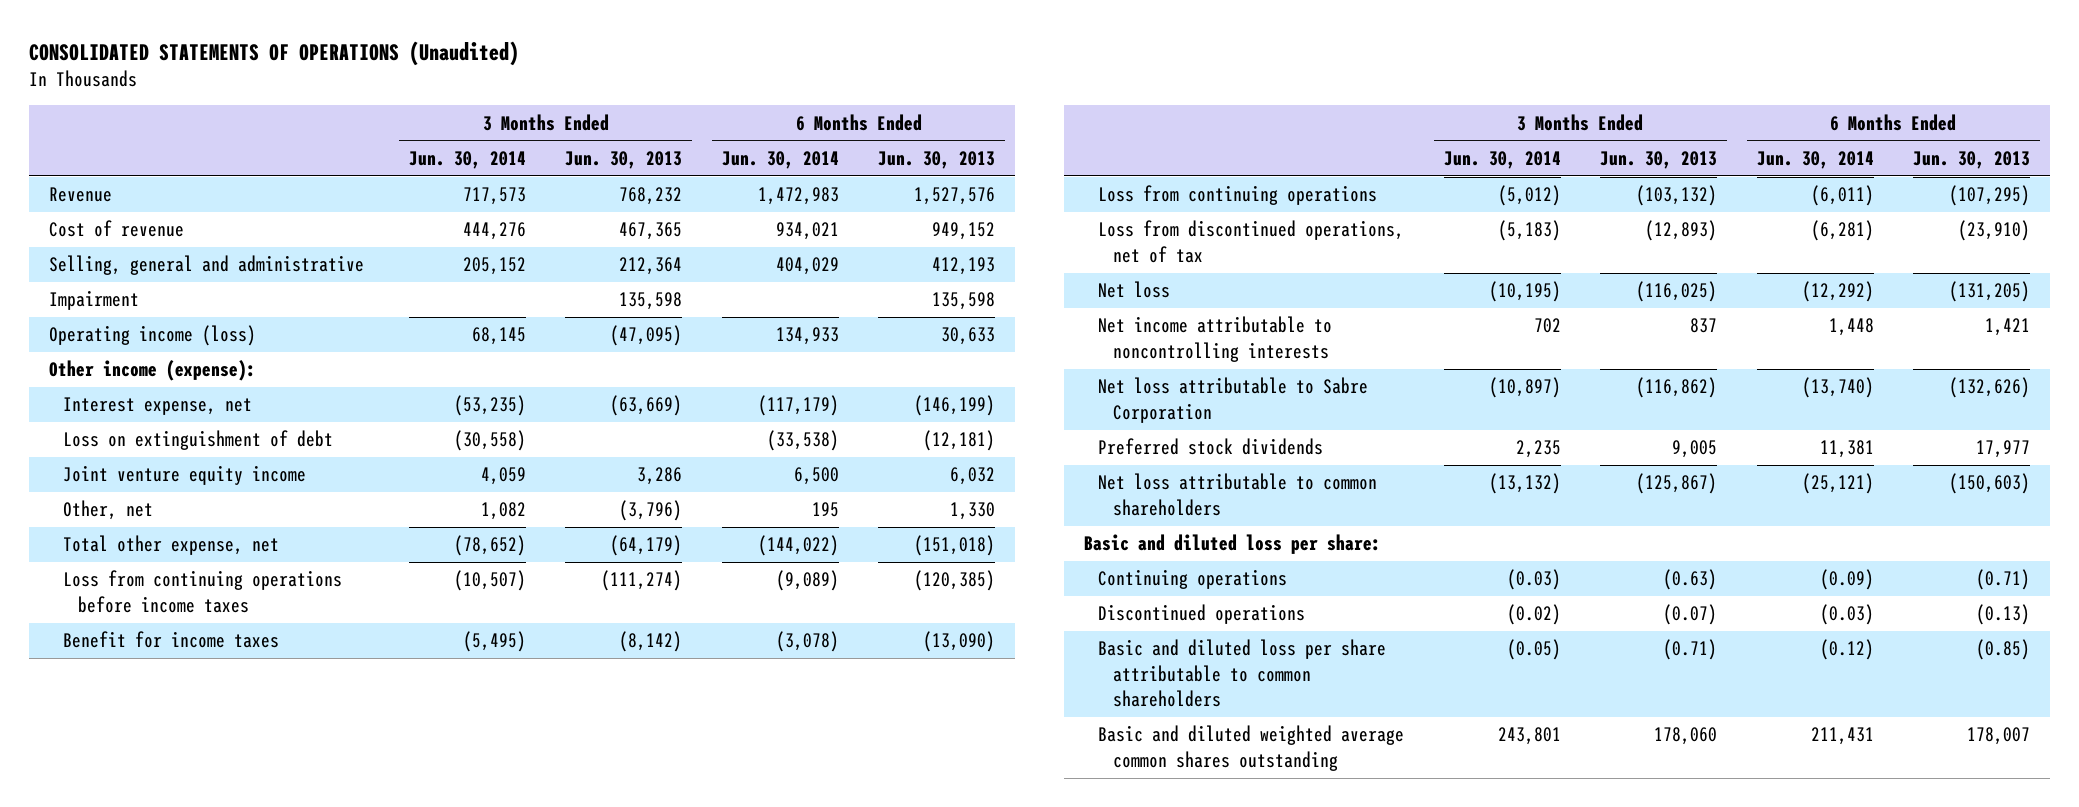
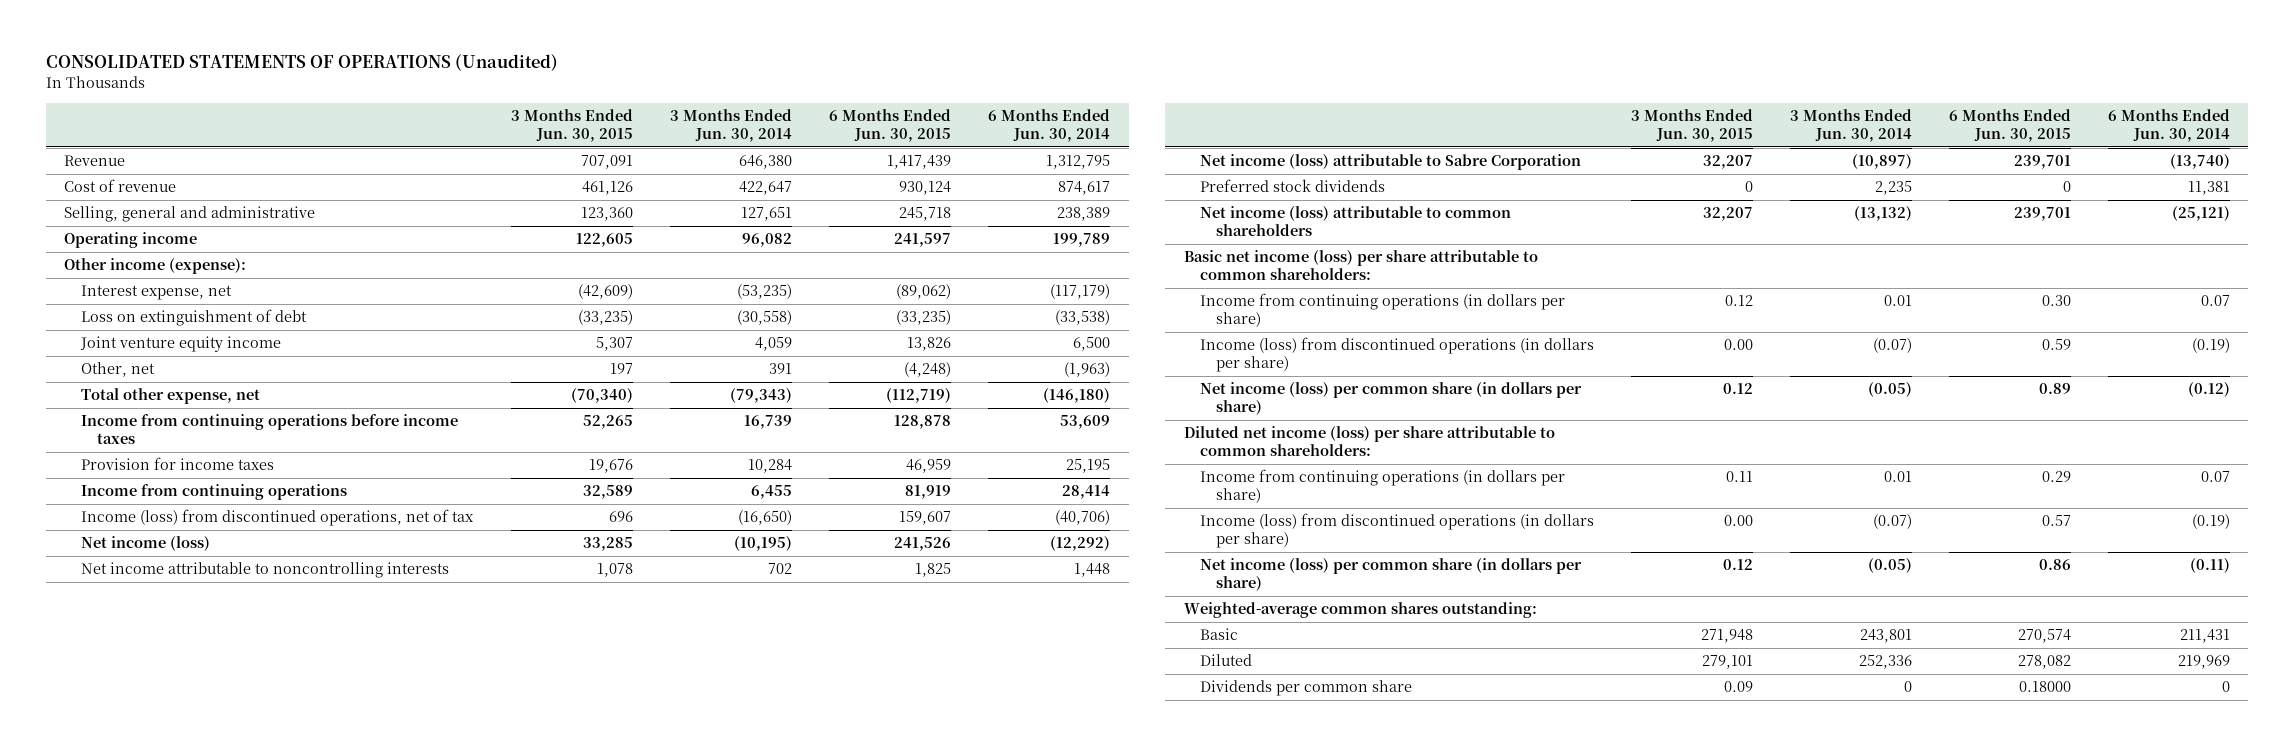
[565,151,683,170] Jun. 30, 2013 -> none
[878,151,996,170] Jun. 30, 2013 -> none
none -> [511,108,634,143] 3 Months Ended Jun. 30, 2015
none -> [829,108,952,143] 6 Months Ended Jun. 30, 2015
[49,290,140,311] Impairment -> none
[462,187,526,206] 717,573 -> [739,155,793,170] 646,380
[757,187,839,206] 1,472,983 -> [1046,155,1111,170] 1,312,795
[462,222,526,241] 444,276 -> [739,181,793,196] 422,647
[775,222,839,241] 934,021 -> [1058,181,1111,196] 874,617
[462,257,526,276] 205,152 -> [741,207,793,222] 127,651
[775,257,839,276] 404,029 -> [1057,207,1111,222] 238,389
[49,325,257,347] Operating income (loss) -> [64,232,198,249] Operating income
[471,327,526,346] 68,145 -> [742,233,793,248] 96,082
[775,327,839,346] 134,933 -> [1053,233,1111,248] 199,789
[480,502,526,521] 1,082 -> [769,363,793,375] 391
[811,502,839,518] 195 -> [1064,362,1111,378] (1,963)
[453,535,526,557] (78,652) -> [730,388,793,404] (79,343)
[757,535,839,557] (144,022) -> [1043,388,1111,404] (146,180)
[63,570,343,613] Loss from continuing operations before income taxes -> [80,414,458,445] Income from continuing operations before income taxes
[453,570,526,592] (10,507) -> [744,415,793,430] 16,739
[775,570,839,592] (9,089) -> [1060,415,1111,430] 53,609
[63,631,280,649] Benefit for income taxes -> [80,457,274,471] Provision for income taxes
[462,631,526,653] (5,495) -> [748,459,793,474] 10,284
[775,631,839,653] (3,078) -> [1066,459,1111,474] 25,195
[1098,185,1378,206] Loss from continuing operations -> [80,484,347,501] Income from continuing operations
[1497,185,1561,207] (5,012) -> [751,485,793,500] 6,455
[1810,185,1874,207] (6,011) -> [1062,485,1111,500] 28,414
[1098,220,1405,263] Loss from discontinued operations, net of tax -> [80,509,474,527] Income (loss) from discontinued operations, net of tax
[1497,220,1561,242] (5,183) -> [738,510,793,526] (16,650)
[1810,220,1874,242] (6,281) -> [1055,510,1111,526] (40,706)
[1098,281,1171,299] Net loss -> [80,536,210,552] Net income (loss)
[1098,377,1369,423] Net loss attributable to Sabre Corporation -> [1199,154,1581,171] Net income (loss) attributable to Sabre Corporation
[1083,534,1381,555] Basic and diluted loss per share: -> none
[1098,569,1288,590] Continuing operations -> none
[1098,604,1306,625] Discontinued operations -> none
[1098,473,1378,516] Net loss attributable to common shareholders -> [1199,206,1511,237] Net income (loss) attributable to common shareholders
none -> [1183,250,1538,281] Basic net income (loss) per share attributable to common shareholders:
none -> [1199,293,1565,328] Income from continuing operations (in dollars per share)
none -> [1199,337,1594,373] Income (loss) from discontinued operations (in dollars per share)
[1098,639,1387,708] Basic and diluted loss per share attributable to common shareholders -> [1199,382,1582,416] Net income (loss) per common share (in dollars per share)
none -> [1183,426,1555,457] Diluted net income (loss) per share attributable to common shareholders:
none -> [1199,469,1565,504] Income from continuing operations (in dollars per share)
none -> [1199,513,1594,549] Income (loss) from discontinued operations (in dollars per share)
none -> [1199,558,1582,592] Net income (loss) per common share (in dollars per share)
none -> [1183,602,1537,619] Weighted-average common shares outstanding:
[1098,725,1405,771] Basic and diluted weighted average common shares outstanding -> [1199,628,1238,641] Basic
none -> [1199,654,1252,667] Diluted
none -> [1199,680,1412,697] Dividends per common share

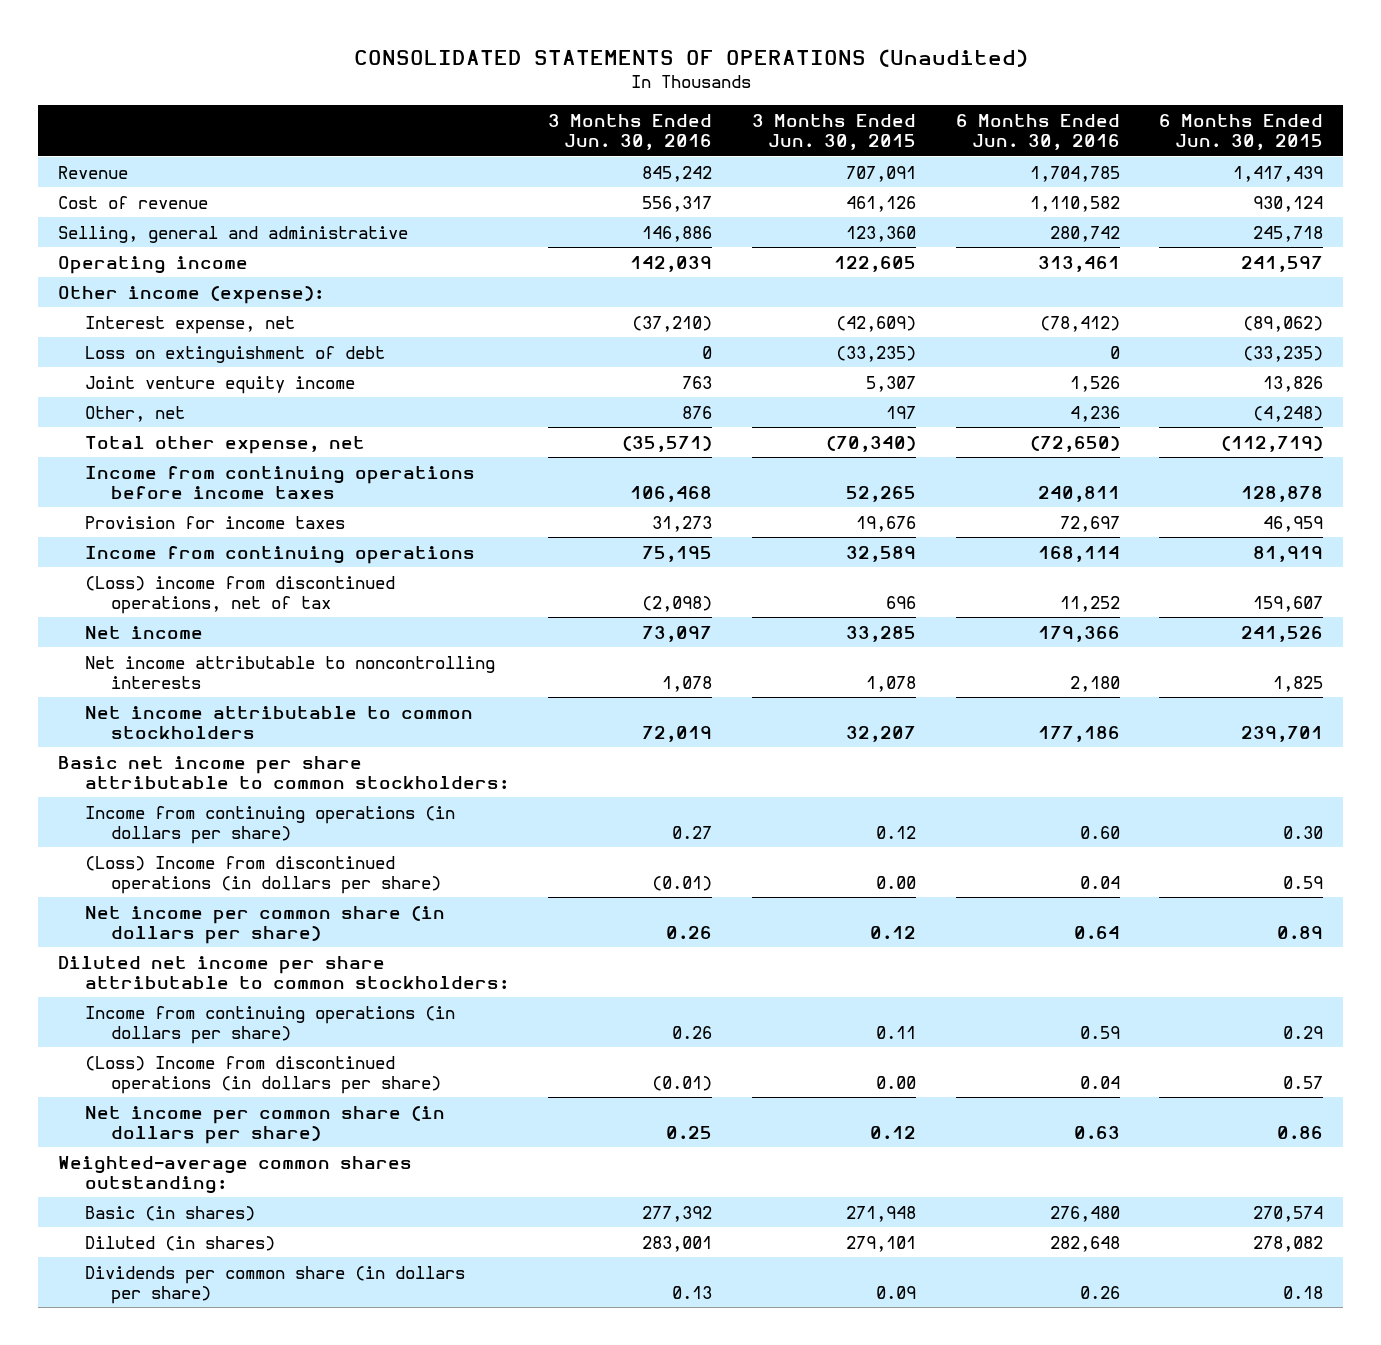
[670,108,793,143] 3 Months Ended Jun. 30, 2014 -> none
[988,108,1111,143] 6 Months Ended Jun. 30, 2014 -> none
none -> [548,114,713,151] 3 Months Ended Jun. 30, 2016
none -> [955,114,1120,151] 6 Months Ended Jun. 30, 2016
[80,509,474,527] Income (loss) from discontinued operations, net of tax -> [84,575,395,614] (Loss) income from discontinued operations, net of tax
[80,536,210,552] Net income (loss) -> [84,625,203,639] Net income
[1199,154,1581,171] Net income (loss) attributable to Sabre Corporation -> none
[1199,179,1385,193] Preferred stock dividends -> none
[1199,206,1511,237] Net income (loss) attributable to common shareholders -> [84,705,473,739] Net income attributable to common stockholders
[1183,250,1538,281] Basic net income (loss) per share attributable to common shareholders: -> [58,755,509,789] Basic net income per share attributable to common stockholders:
[1199,337,1594,373] Income (loss) from discontinued operations (in dollars per share) -> [84,855,442,894] (Loss) Income from discontinued operations (in dollars per share)
[1199,382,1582,416] Net income (loss) per common share (in dollars per share) -> [84,905,445,944] Net income per common share (in dollars per share)
[1183,426,1555,457] Diluted net income (loss) per share attributable to common shareholders: -> [58,955,509,989] Diluted net income per share attributable to common stockholders:
[1199,513,1594,549] Income (loss) from discontinued operations (in dollars per share) -> [84,1055,442,1094] (Loss) Income from discontinued operations (in dollars per share)
[1199,558,1582,592] Net income (loss) per common share (in dollars per share) -> [84,1105,445,1144] Net income per common share (in dollars per share)
[1199,628,1238,641] Basic -> [84,1205,255,1221] Basic (in shares)
[1199,654,1252,667] Diluted -> [84,1235,275,1251] Diluted (in shares)
[1199,680,1412,697] Dividends per common share -> [84,1265,465,1304] Dividends per common share (in dollars per share)
[2018,681,2071,693] 0.18000 -> [1283,1285,1324,1299] 0.18

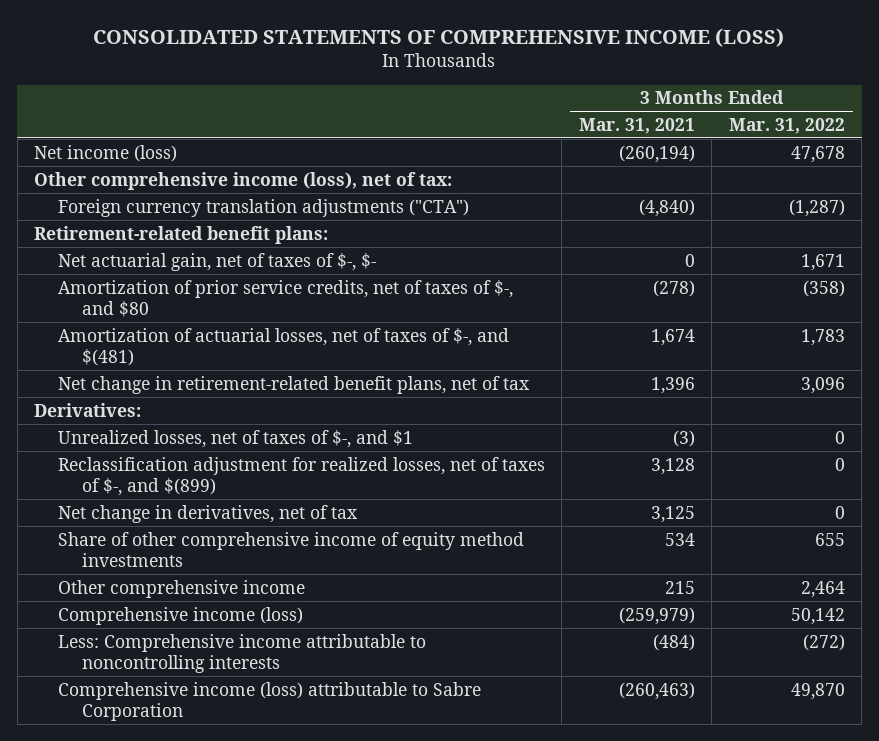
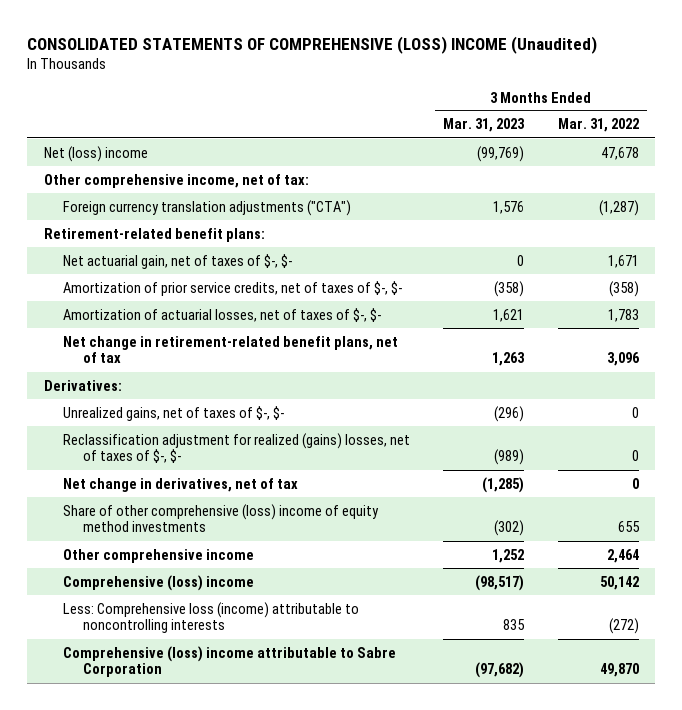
[93,27,785,47] CONSOLIDATED STATEMENTS OF COMPREHENSIVE INCOME (LOSS) -> [26,35,597,54] CONSOLIDATED STATEMENTS OF COMPREHENSIVE (LOSS) INCOME (Unaudited)
[578,117,695,134] Mar. 31, 2021 -> none
none -> [443,118,526,133] Mar. 31, 2023
[34,144,178,162] Net income (loss) -> [43,145,148,162] Net (loss) income
[34,171,453,190] Other comprehensive income (loss), net of tax: -> [43,173,309,188] Other comprehensive income, net of tax:
[57,279,513,318] Amortization of prior service credits, net of taxes of $-, and $80 -> [63,280,403,296] Amortization of prior service credits, net of taxes of $-, $-
[57,327,509,367] Amortization of actuarial losses, net of taxes of $-, and $(481) -> [63,307,382,322] Amortization of actuarial losses, net of taxes of $-, $-
[57,429,413,448] Unrealized losses, net of taxes of $-, and $1 -> [63,405,285,421] Unrealized gains, net of taxes of $-, $-
[57,456,545,497] Reclassification adjustment for realized losses, net of taxes of $-, and $(899) -> [63,432,411,464] Reclassification adjustment for realized (gains) losses, net of taxes of $-, $-
[57,531,524,568] Share of other comprehensive income of equity method investments -> [63,503,380,533] Share of other comprehensive (loss) income of equity method investments
[57,606,303,625] Comprehensive income (loss) -> [63,574,255,591] Comprehensive (loss) income
[57,633,426,674] Less: Comprehensive income attributable to noncontrolling interests -> [63,601,360,634] Less: Comprehensive loss (income) attributable to noncontrolling interests
[57,681,481,722] Comprehensive income (loss) attributable to Sabre Corporation -> [63,645,397,678] Comprehensive (loss) income attributable to Sabre Corporation

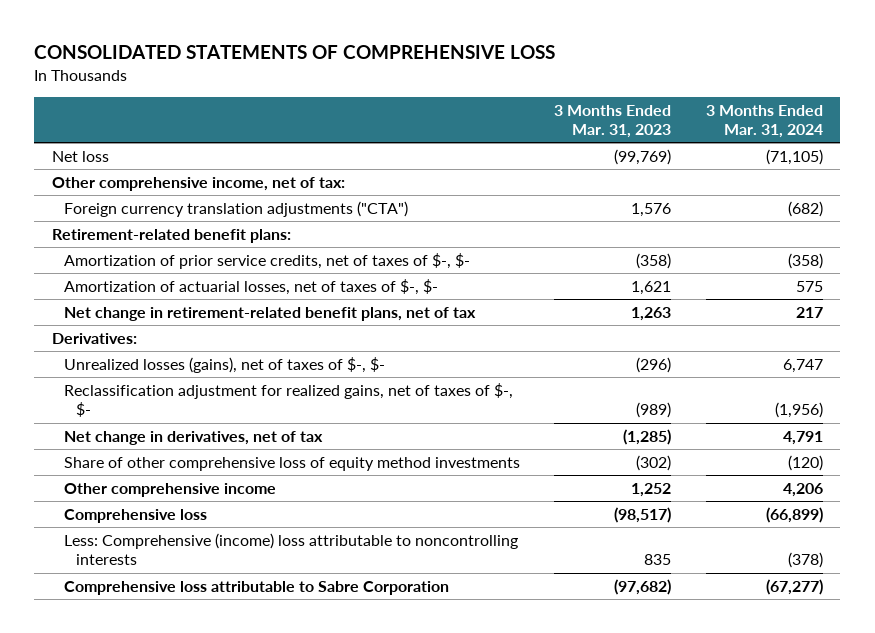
[26,35,597,54] CONSOLIDATED STATEMENTS OF COMPREHENSIVE (LOSS) INCOME (Unaudited) -> [34,45,556,60] CONSOLIDATED STATEMENTS OF COMPREHENSIVE LOSS
[557,118,639,133] Mar. 31, 2022 -> none
none -> [705,104,823,138] 3 Months Ended Mar. 31, 2024
[43,145,148,162] Net (loss) income -> [51,150,109,162] Net loss
[63,253,293,269] Net actuarial gain, net of taxes of $-, $- -> none
[63,405,285,421] Unrealized gains, net of taxes of $-, $- -> [63,356,385,373] Unrealized losses (gains), net of taxes of $-, $-
[63,432,411,464] Reclassification adjustment for realized (gains) losses, net of taxes of $-, $- -> [63,382,513,418] Reclassification adjustment for realized gains, net of taxes of $-, $-
[63,503,380,533] Share of other comprehensive (loss) income of equity method investments -> [63,456,520,471] Share of other comprehensive loss of equity method investments
[63,574,255,591] Comprehensive (loss) income -> [63,508,207,523] Comprehensive loss
[63,601,360,634] Less: Comprehensive loss (income) attributable to noncontrolling interests -> [63,532,518,566] Less: Comprehensive (income) loss attributable to noncontrolling interests
[63,645,397,678] Comprehensive (loss) income attributable to Sabre Corporation -> [63,580,449,595] Comprehensive loss attributable to Sabre Corporation

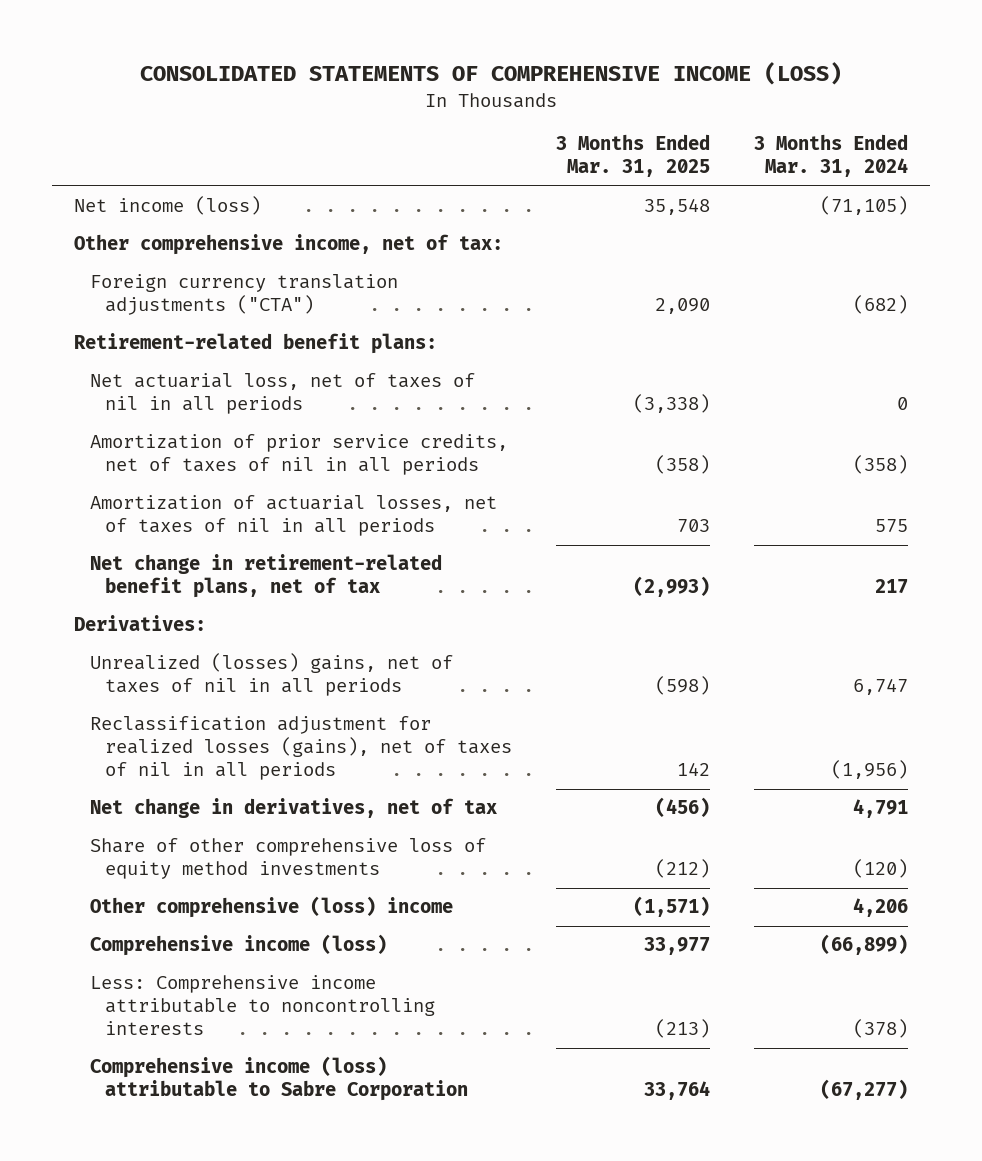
[34,45,556,60] CONSOLIDATED STATEMENTS OF COMPREHENSIVE LOSS -> [140,62,843,86] CONSOLIDATED STATEMENTS OF COMPREHENSIVE INCOME (LOSS)
[554,104,672,138] 3 Months Ended Mar. 31, 2023 -> none
none -> [555,134,710,178] 3 Months Ended Mar. 31, 2025
[51,150,109,162] Net loss -> [74,196,262,216] Net income (loss)
none -> [89,373,475,415] Net actuarial loss, net of taxes of nil in all periods
[63,252,470,269] Amortization of prior service credits, net of taxes of $-, $- -> [89,434,508,476] Amortization of prior service credits, net of taxes of nil in all periods
[63,278,438,295] Amortization of actuarial losses, net of taxes of $-, $- -> [89,495,497,537] Amortization of actuarial losses, net of taxes of nil in all periods
[63,356,385,373] Unrealized losses (gains), net of taxes of $-, $- -> [89,653,453,697] Unrealized (losses) gains, net of taxes of nil in all periods
[63,382,513,418] Reclassification adjustment for realized gains, net of taxes of $-, $- -> [89,716,512,781] Reclassification adjustment for realized losses (gains), net of taxes of nil in all periods
[63,482,276,497] Other comprehensive income -> [89,896,453,919] Other comprehensive (loss) income
[63,508,207,523] Comprehensive loss -> [89,934,387,957] Comprehensive income (loss)
[63,532,518,566] Less: Comprehensive (income) loss attributable to noncontrolling interests -> [89,975,435,1036] Less: Comprehensive income attributable to noncontrolling interests
[63,580,449,595] Comprehensive loss attributable to Sabre Corporation -> [89,1056,468,1102] Comprehensive income (loss) attributable to Sabre Corporation

